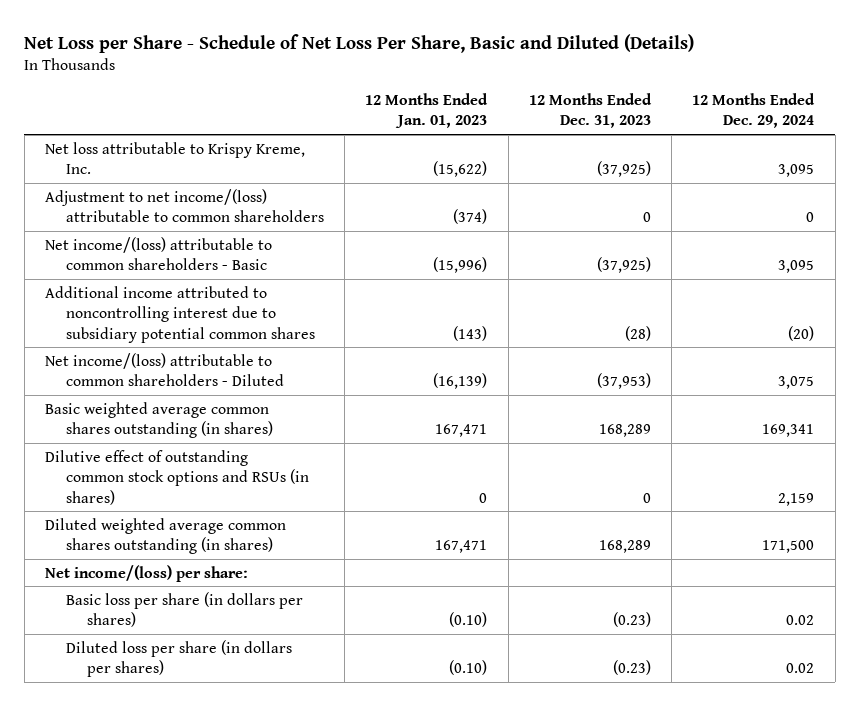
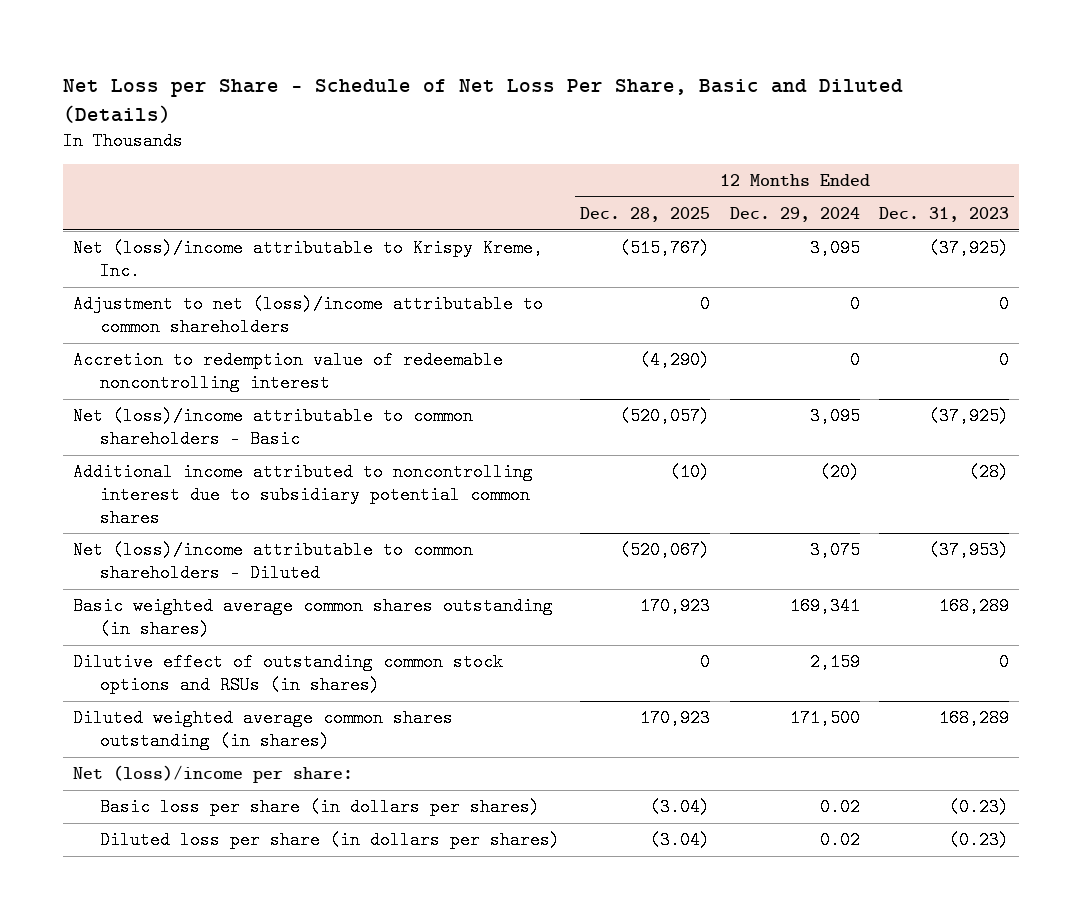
[365,93,489,129] 12 Months Ended Jan. 01, 2023 -> none
none -> [580,206,711,222] Dec. 28, 2025
[45,141,306,175] Net loss attributable to Krispy Kreme, Inc. -> [73,238,544,280] Net (loss)/income attributable to Krispy Kreme, Inc.
[45,188,324,223] Adjustment to net income/(loss) attributable to common shareholders -> [73,294,544,336] Adjustment to net (loss)/income attributable to common shareholders
none -> [73,350,504,392] Accretion to redemption value of redeemable noncontrolling interest
[45,236,273,271] Net income/(loss) attributable to common shareholders - Basic -> [73,406,474,448] Net (loss)/income attributable to common shareholders - Basic
[45,352,284,387] Net income/(loss) attributable to common shareholders - Diluted -> [73,540,474,582] Net (loss)/income attributable to common shareholders - Diluted
[45,564,249,582] Net income/(loss) per share: -> [73,764,354,783] Net (loss)/income per share:

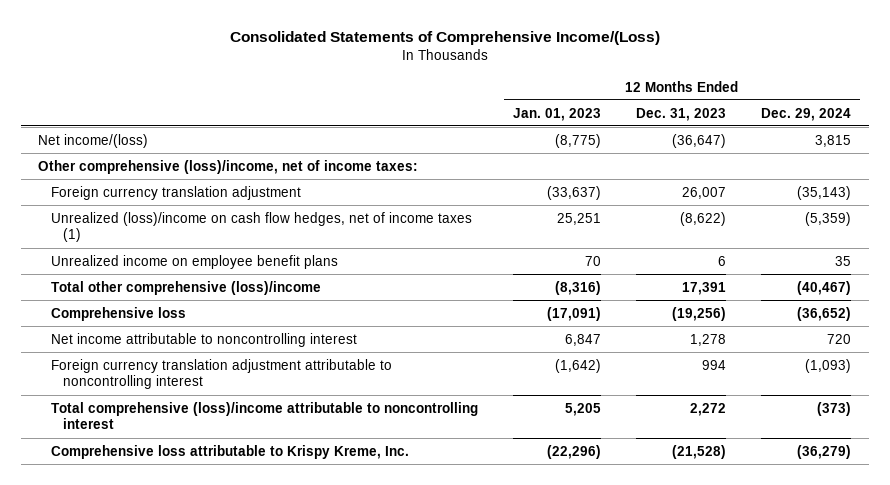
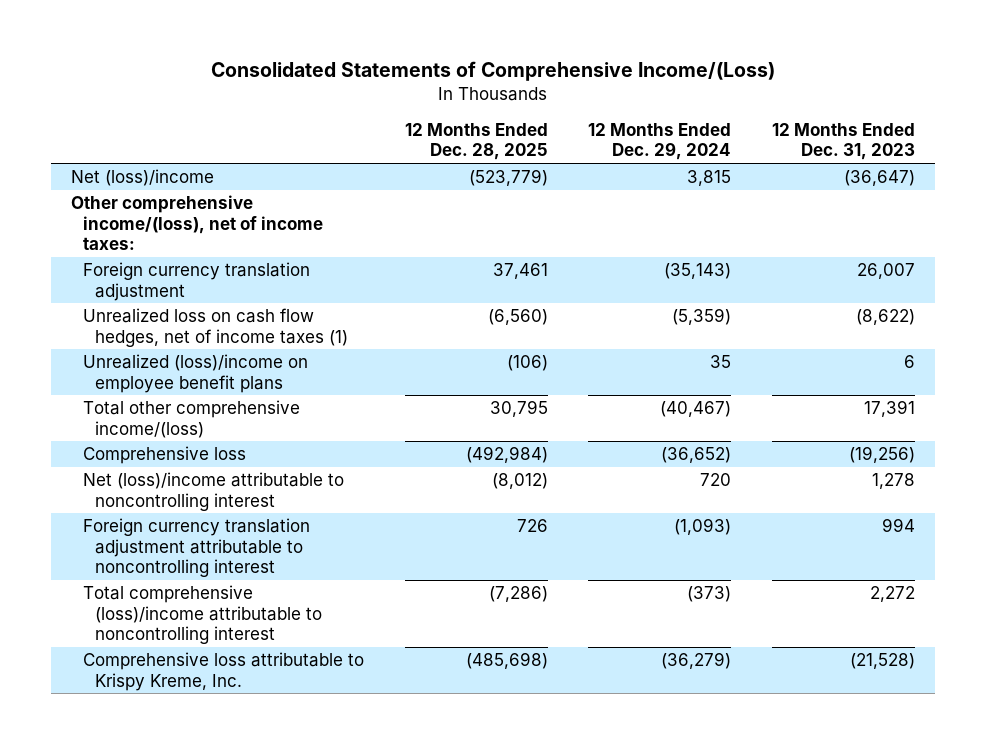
[512,107,601,121] Jan. 01, 2023 -> none
none -> [404,122,548,161] 12 Months Ended Dec. 28, 2025
[38,133,149,148] Net income/(loss) -> [71,169,215,187] Net (loss)/income
[38,159,419,174] Other comprehensive (loss)/income, net of income taxes: -> [71,195,324,251] Other comprehensive income/(loss), net of income taxes:
[50,211,472,243] Unrealized (loss)/income on cash flow hedges, net of income taxes (1) -> [83,308,349,347] Unrealized loss on cash flow hedges, net of income taxes (1)
[50,254,338,269] Unrealized income on employee benefit plans -> [83,354,309,393] Unrealized (loss)/income on employee benefit plans
[50,280,321,295] Total other comprehensive (loss)/income -> [83,400,301,438] Total other comprehensive income/(loss)
[50,332,357,347] Net income attributable to noncontrolling interest -> [83,472,345,511] Net (loss)/income attributable to noncontrolling interest

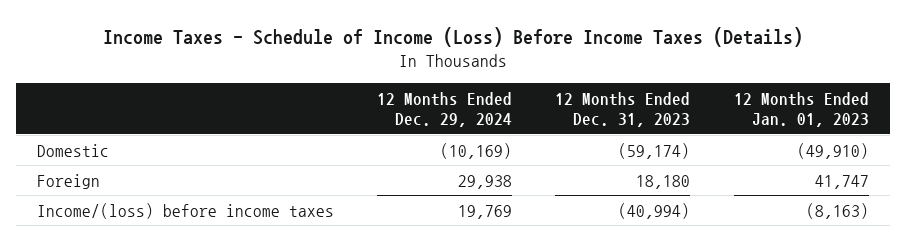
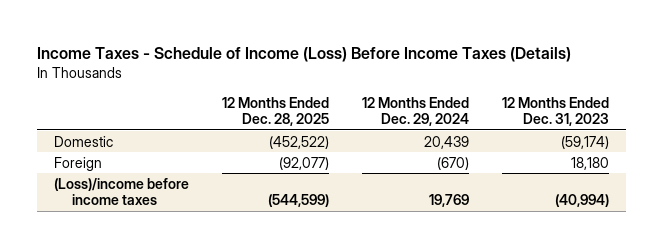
[733,91,869,128] 12 Months Ended Jan. 01, 2023 -> none
none -> [222,97,330,127] 12 Months Ended Dec. 28, 2025
[440,142,513,159] (10,169) -> [424,135,470,149] 20,439
[458,174,513,189] 29,938 -> [437,156,470,170] (670)
[37,202,335,219] Income/(loss) before income taxes -> [53,177,189,206] (Loss)/income before income taxes

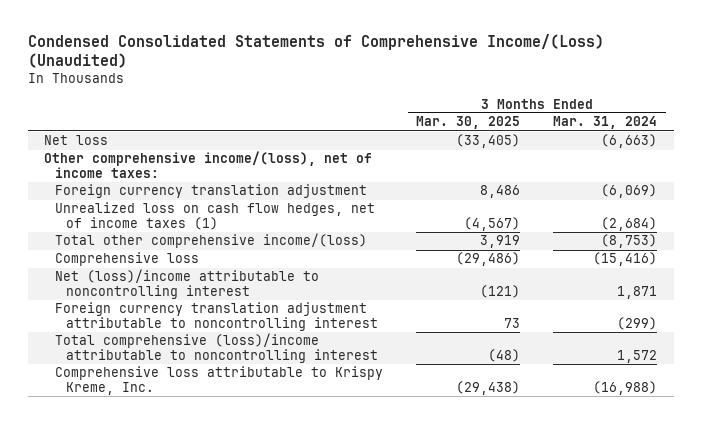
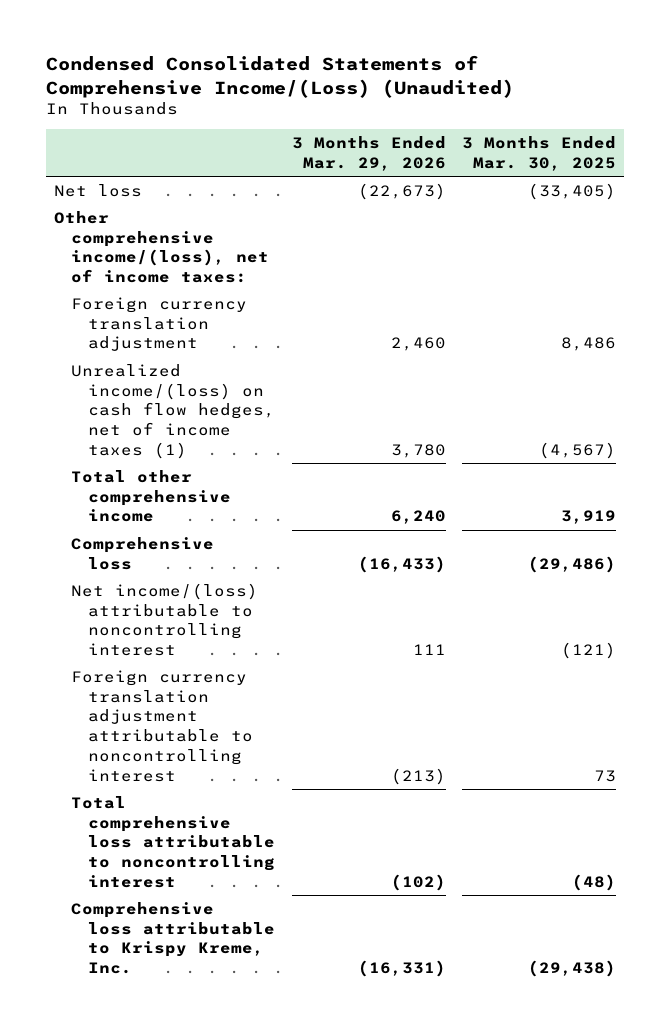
[553,116,658,130] Mar. 31, 2024 -> none
none -> [291,136,446,172] 3 Months Ended Mar. 29, 2026
[55,202,376,230] Unrealized loss on cash flow hedges, net of income taxes (1) -> [71,363,276,459] Unrealized income/(loss) on cash flow hedges, net of income taxes (1)
[55,233,368,249] Total other comprehensive income/(loss) -> [71,469,232,523] Total other comprehensive income
[55,269,320,299] Net (loss)/income attributable to noncontrolling interest -> [71,582,259,657] Net income/(loss) attributable to noncontrolling interest
[55,333,378,363] Total comprehensive (loss)/income attributable to noncontrolling interest -> [71,795,276,888] Total comprehensive loss attributable to noncontrolling interest

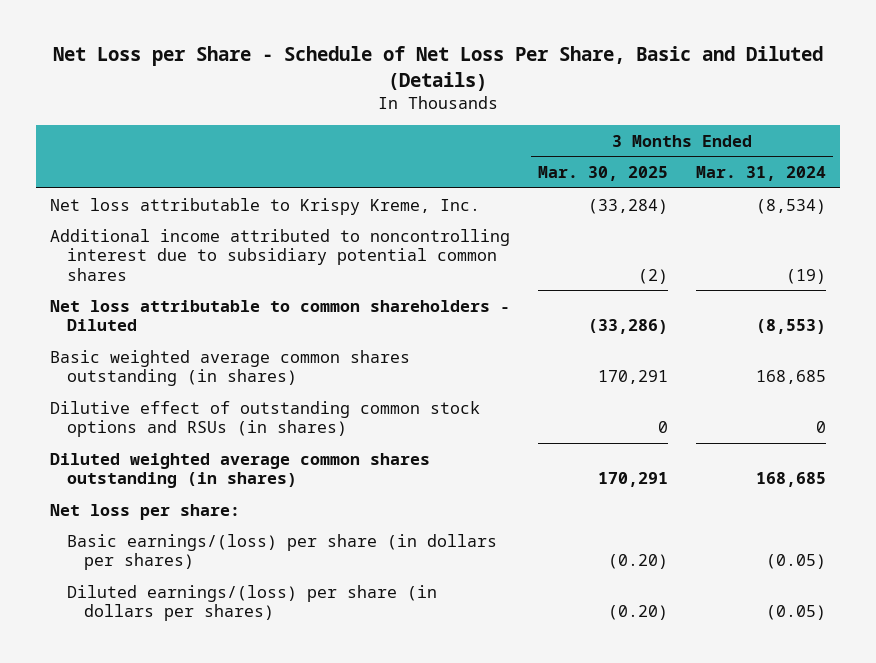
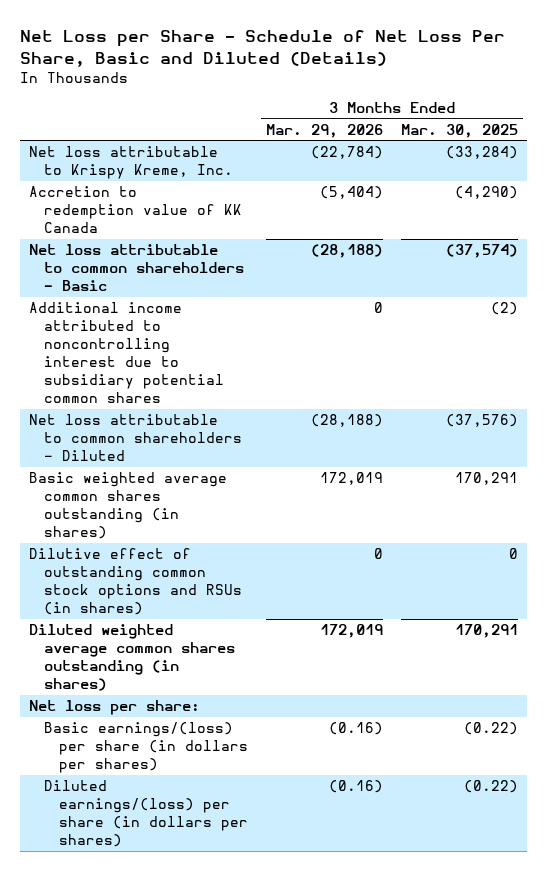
[696,165,827,181] Mar. 31, 2024 -> none
none -> [265,123,383,138] Mar. 29, 2026
none -> [29,186,242,234] Accretion to redemption value of KK Canada
none -> [29,244,244,292] Net loss attributable to common shareholders - Basic
[588,319,669,335] (33,286) -> [446,414,519,428] (37,576)
[608,554,669,570] (0.20) -> [464,722,519,736] (0.22)
[608,605,669,621] (0.20) -> [464,780,519,794] (0.22)

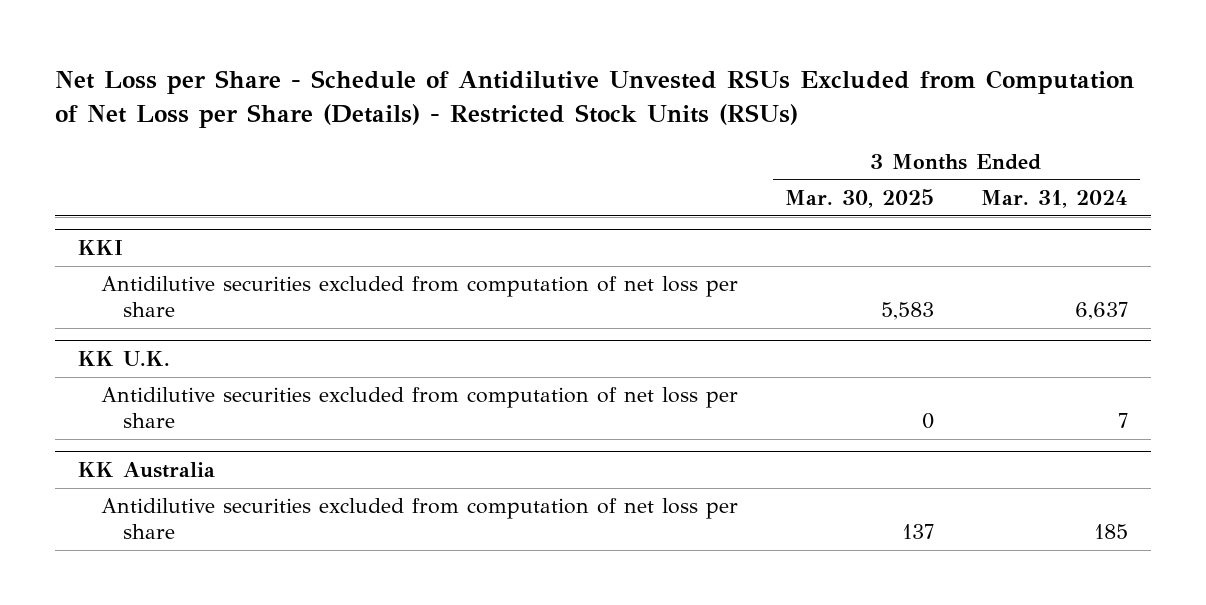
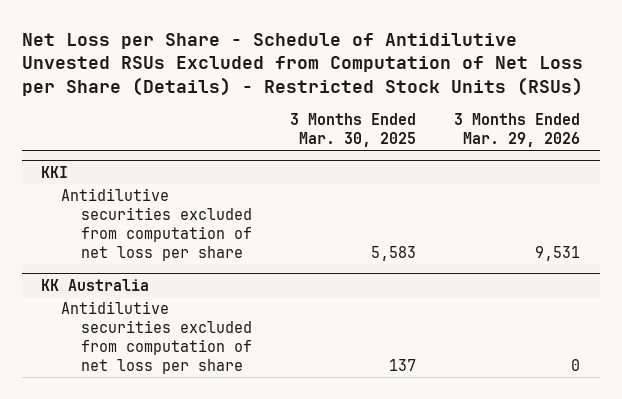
[980,190,1128,209] Mar. 31, 2024 -> none
none -> [454,113,581,147] 3 Months Ended Mar. 29, 2026
[78,351,171,367] KK U.K. -> none
[100,387,738,429] Antidilutive securities excluded from computation of net loss per share -> none

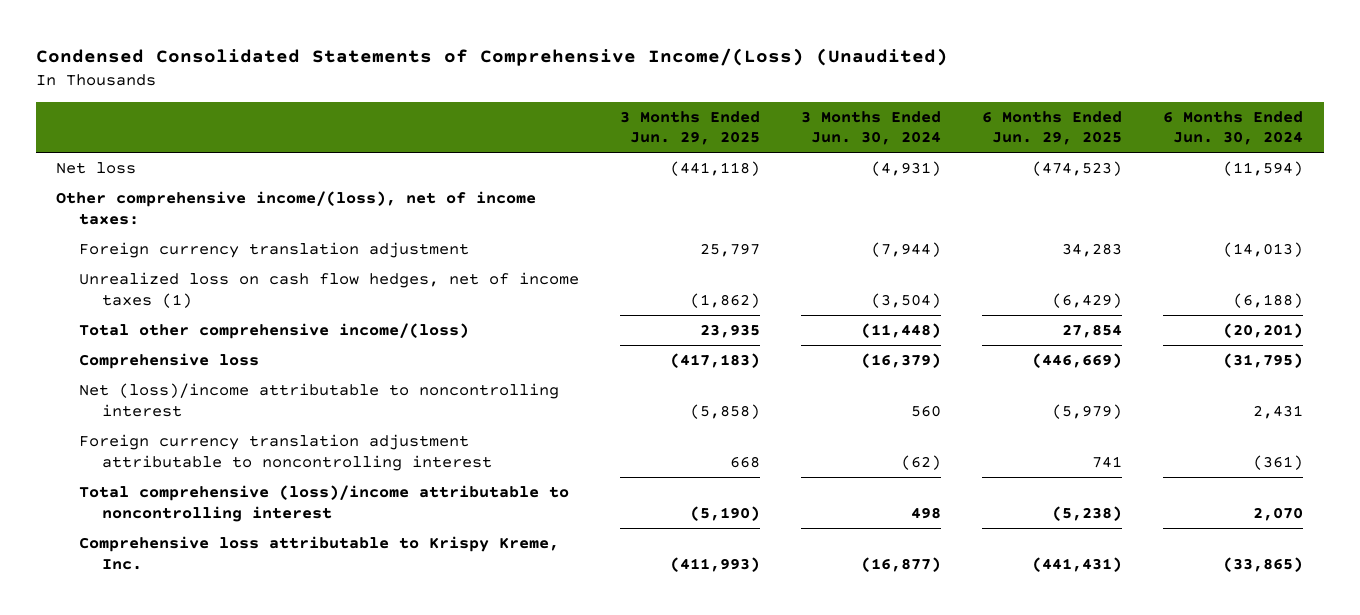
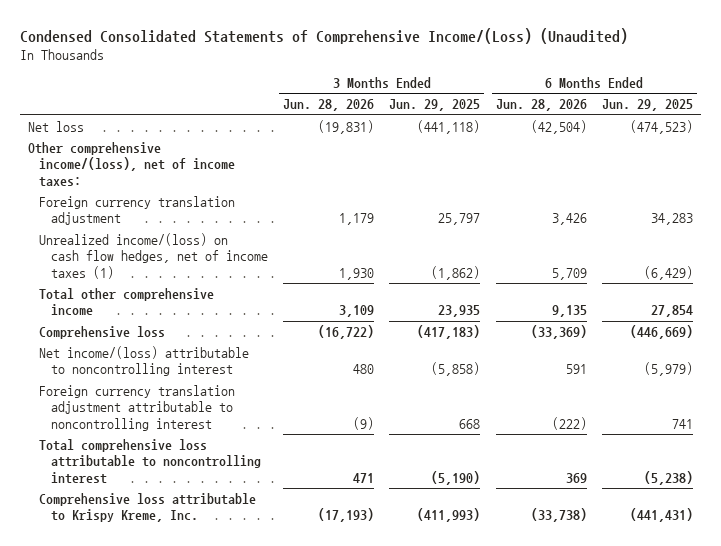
[801,110,942,146] 3 Months Ended Jun. 30, 2024 -> none
[1163,110,1304,146] 6 Months Ended Jun. 30, 2024 -> none
none -> [283,99,375,112] Jun. 28, 2026
none -> [495,99,587,112] Jun. 28, 2026
[79,272,580,308] Unrealized loss on cash flow hedges, net of income taxes (1) -> [39,232,268,280] Unrealized income/(loss) on cash flow hedges, net of income taxes (1)
[79,323,470,340] Total other comprehensive income/(loss) -> [39,287,215,316] Total other comprehensive income
[79,383,560,417] Net (loss)/income attributable to noncontrolling interest -> [39,345,250,377] Net income/(loss) attributable to noncontrolling interest
[79,485,570,522] Total comprehensive (loss)/income attributable to noncontrolling interest -> [39,438,261,485] Total comprehensive loss attributable to noncontrolling interest

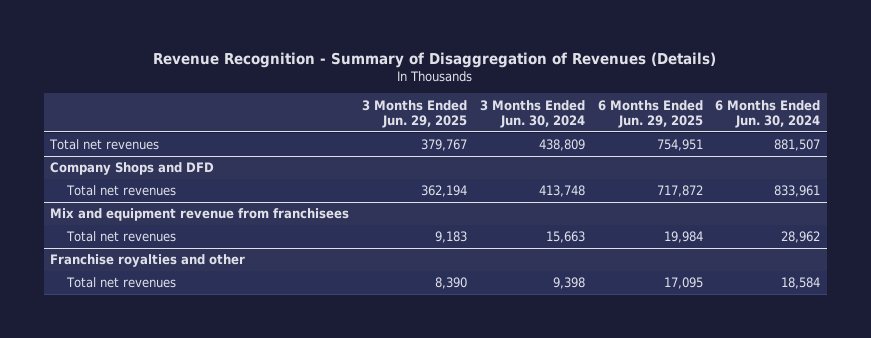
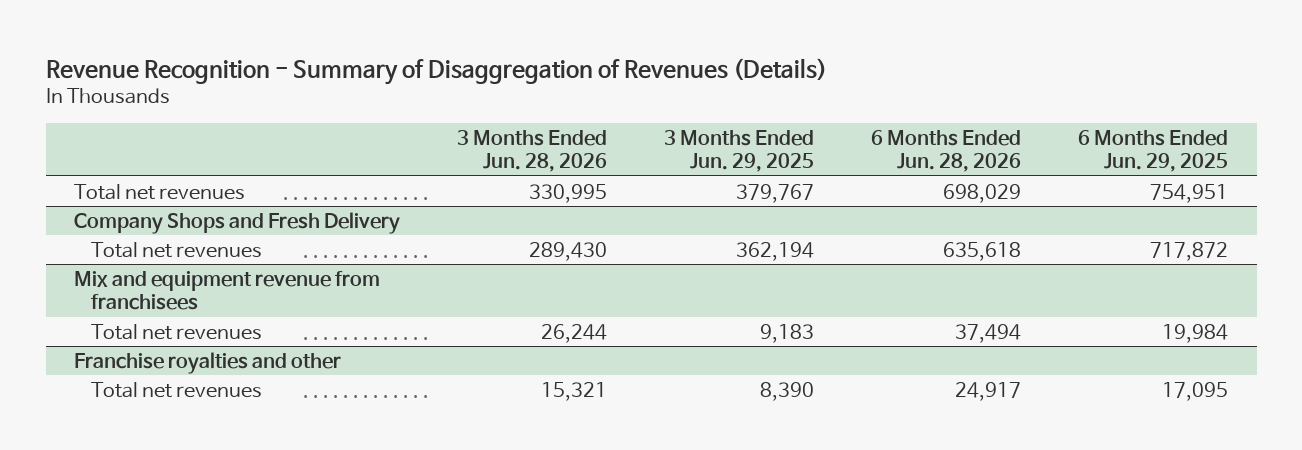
[479,99,585,128] 3 Months Ended Jun. 30, 2024 -> none
[715,99,821,128] 6 Months Ended Jun. 30, 2024 -> none
none -> [457,129,608,173] 3 Months Ended Jun. 28, 2026
none -> [871,129,1022,173] 6 Months Ended Jun. 28, 2026
[50,162,215,176] Company Shops and DFD -> [74,211,401,234] Company Shops and Fresh Delivery

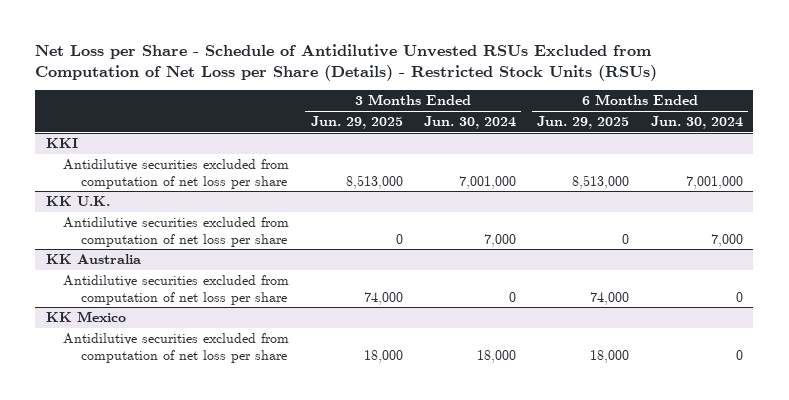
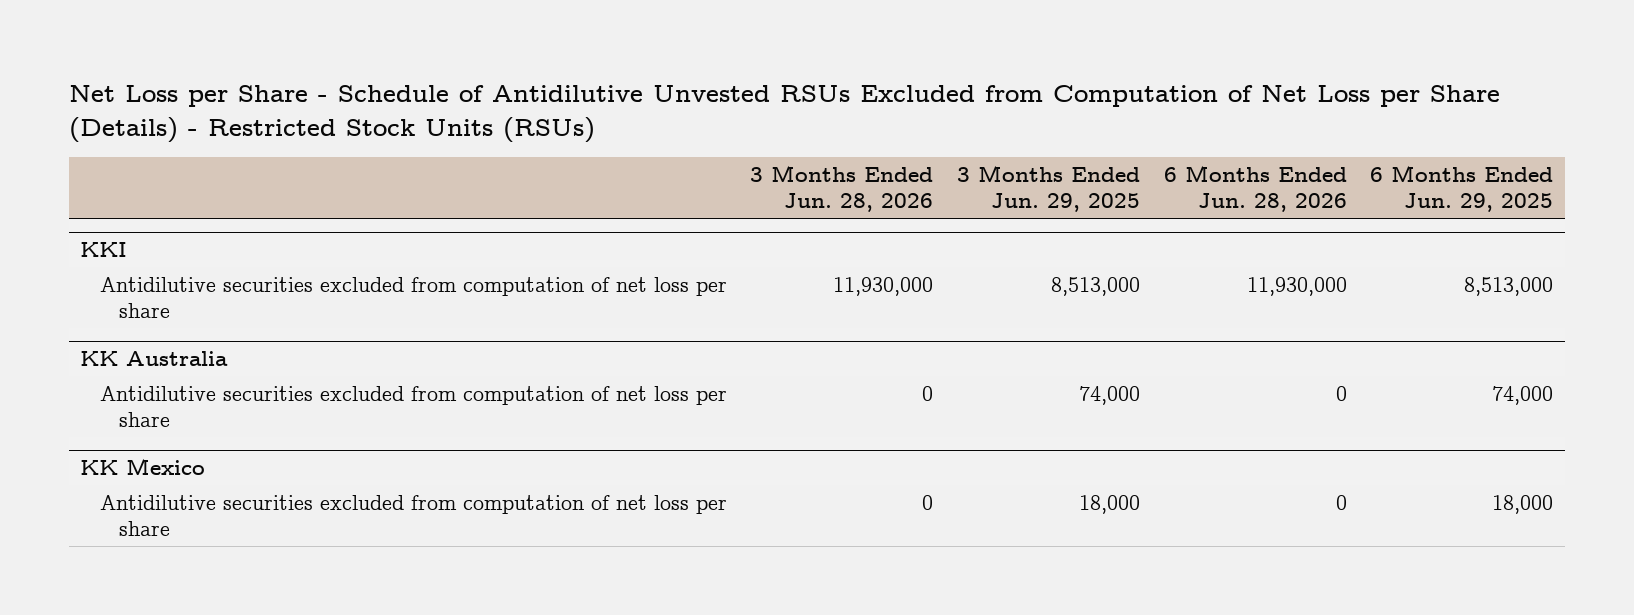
[424,116,517,130] Jun. 30, 2024 -> none
[650,116,743,130] Jun. 30, 2024 -> none
none -> [750,165,934,213] 3 Months Ended Jun. 28, 2026
none -> [1163,165,1347,213] 6 Months Ended Jun. 28, 2026
[45,196,110,207] KK U.K. -> none
[63,217,290,247] Antidilutive securities excluded from computation of net loss per share -> none

